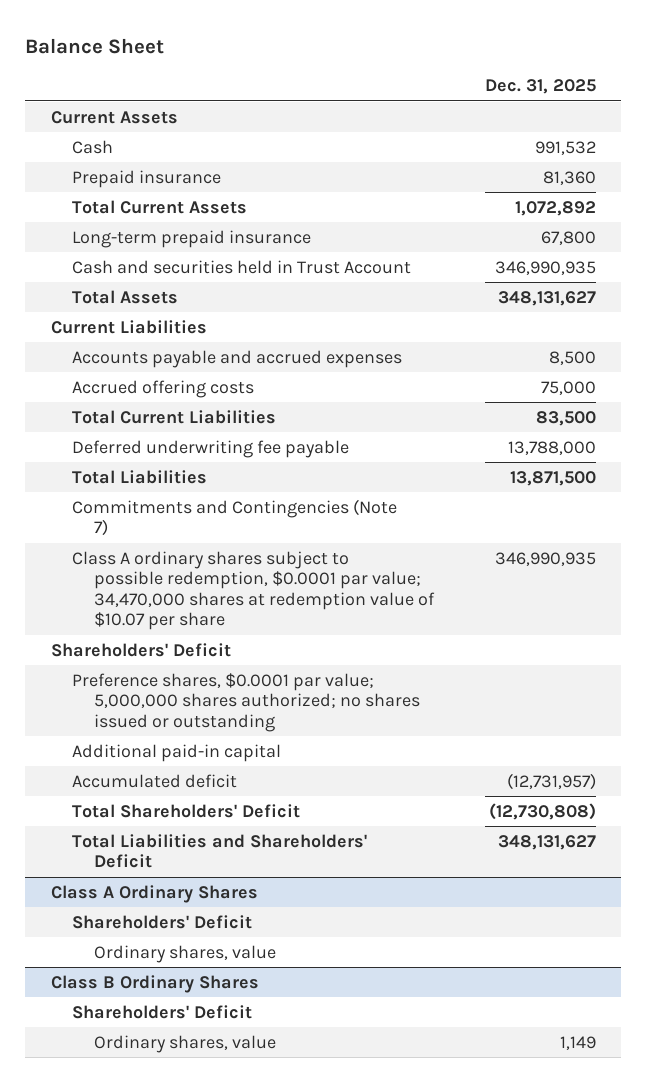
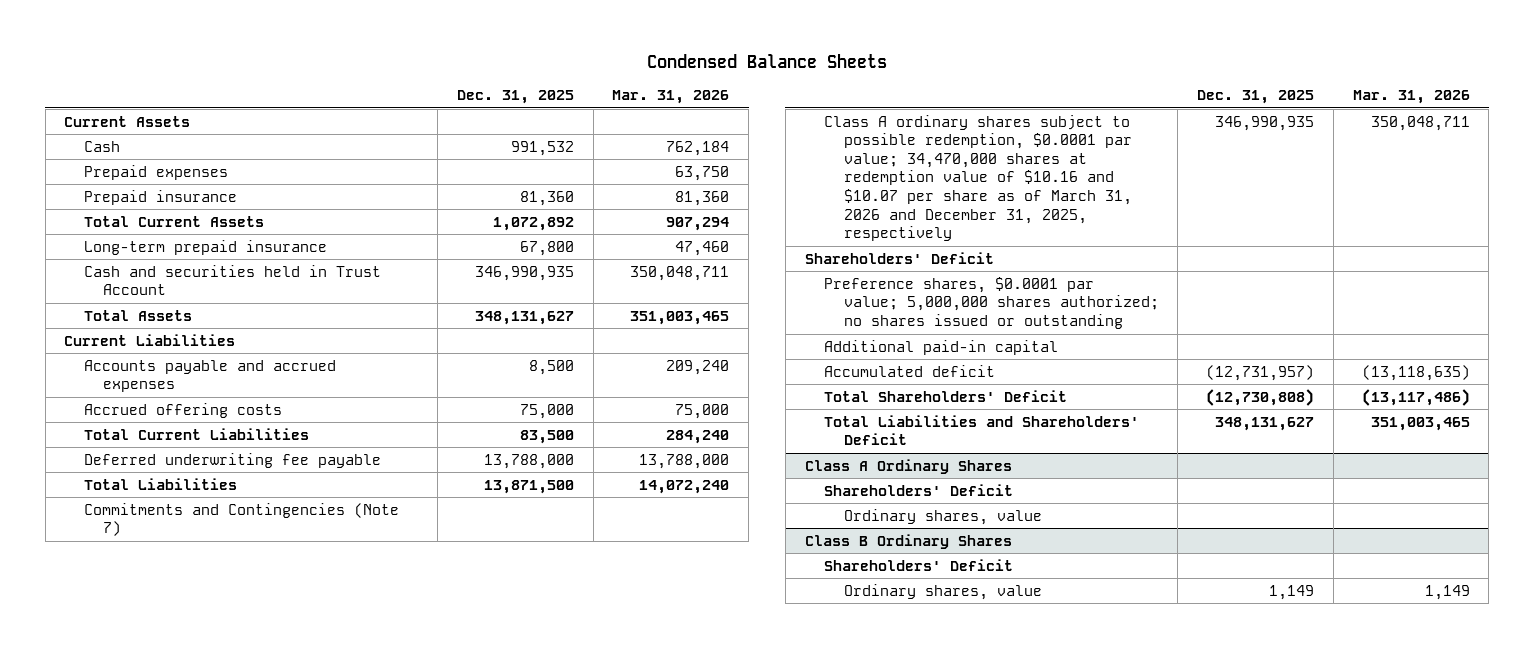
[25,37,165,54] Balance Sheet -> [647,53,888,68] Condensed Balance Sheets
none -> [612,90,730,105] Mar. 31, 2026
none -> [83,164,228,180] Prepaid expenses
[72,550,435,631] Class A ordinary shares subject to possible redemption, $0.0001 par value; 34,470,000 shares at redemption value of $10.07 per share -> [824,114,1132,242] Class A ordinary shares subject to possible redemption, $0.0001 par value; 34,470,000 shares at redemption value of $10.16 and $10.07 per share as of March 31, 2026 and December 31, 2025, respectively

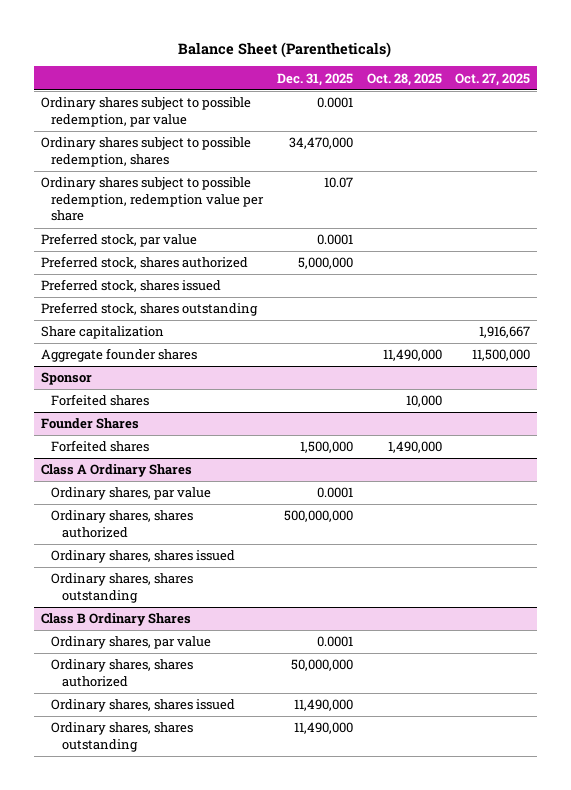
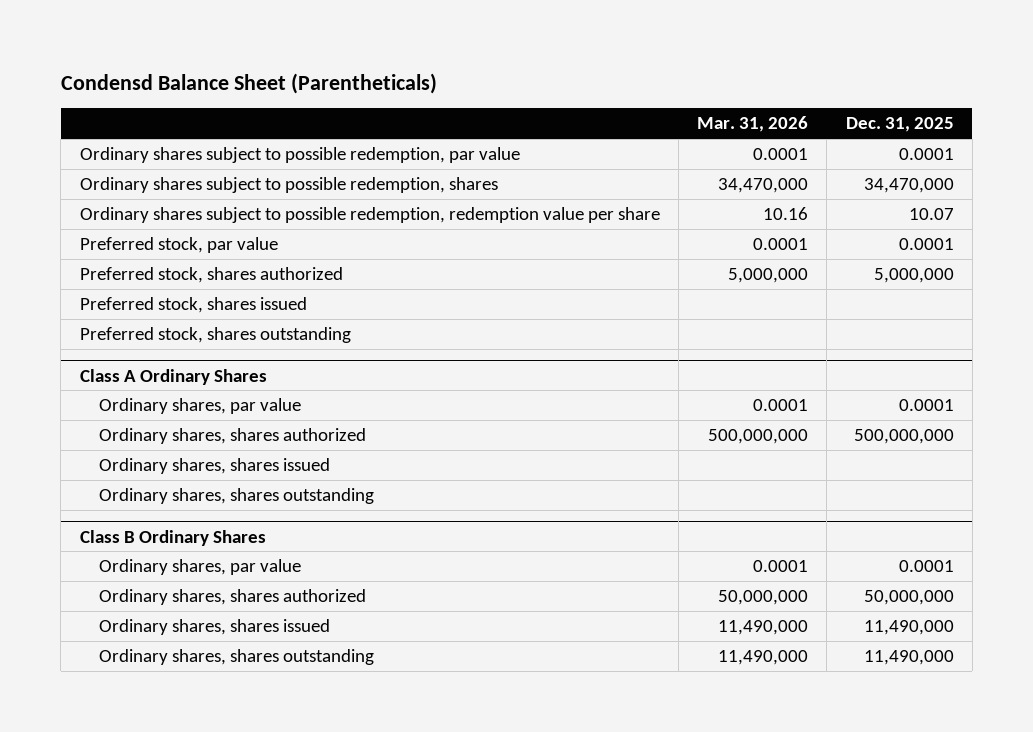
[178,41,392,58] Balance Sheet (Parentheticals) -> [60,72,437,94] Condensd Balance Sheet (Parentheticals)
[366,72,442,86] Oct. 28, 2025 -> none
[455,72,531,86] Oct. 27, 2025 -> none
none -> [697,116,809,133] Mar. 31, 2026
[40,326,164,340] Share capitalization -> none
[40,348,197,363] Aggregate founder shares -> none
[40,372,92,386] Sponsor -> none
[51,394,150,407] Forfeited shares -> none
[40,418,139,430] Founder Shares -> none
[51,440,150,453] Forfeited shares -> none

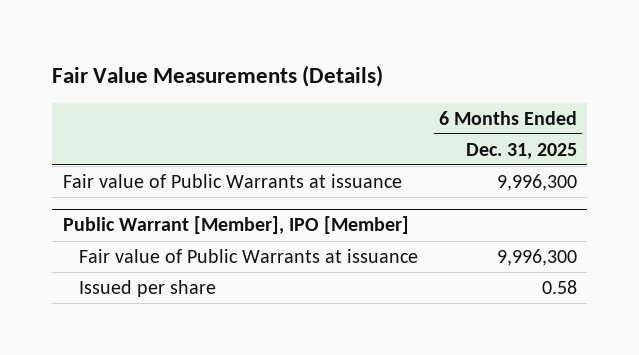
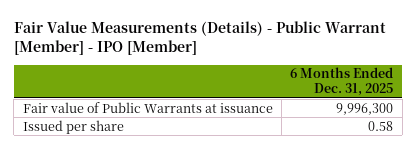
[52,64,384,87] Fair Value Measurements (Details) -> [13,20,386,56] Fair Value Measurements (Details) - Public Warrant [Member] - IPO [Member]
[62,216,409,235] Public Warrant [Member], IPO [Member] -> none
[78,248,418,263] Fair value of Public Warrants at issuance -> none

